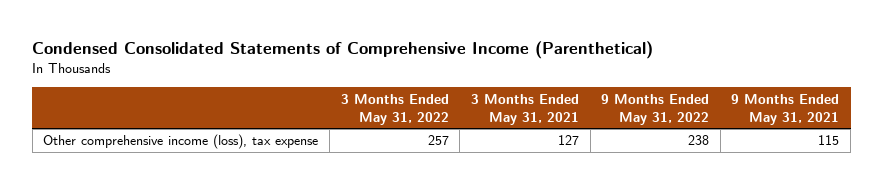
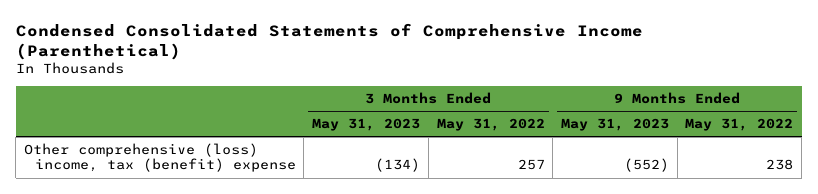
[470,93,579,125] 3 Months Ended May 31, 2021 -> none
[731,93,840,125] 9 Months Ended May 31, 2021 -> none
none -> [312,118,421,132] May 31, 2023
none -> [560,118,669,132] May 31, 2023
[43,134,319,150] Other comprehensive income (loss), tax expense -> [24,143,296,173] Other comprehensive (loss) income, tax (benefit) expense

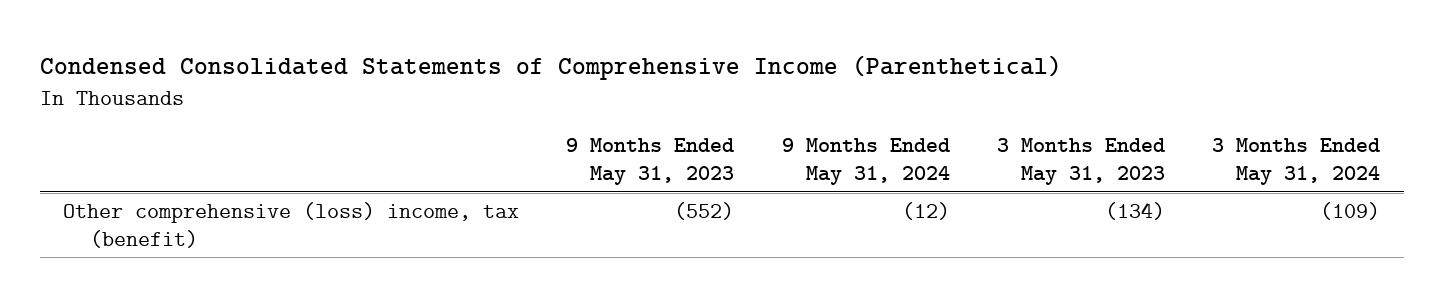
[436,118,545,132] May 31, 2022 -> none
[685,118,794,132] May 31, 2022 -> none
none -> [781,138,950,186] 9 Months Ended May 31, 2024
none -> [1212,138,1381,186] 3 Months Ended May 31, 2024
[24,143,296,173] Other comprehensive (loss) income, tax (benefit) expense -> [63,202,520,249] Other comprehensive (loss) income, tax (benefit)

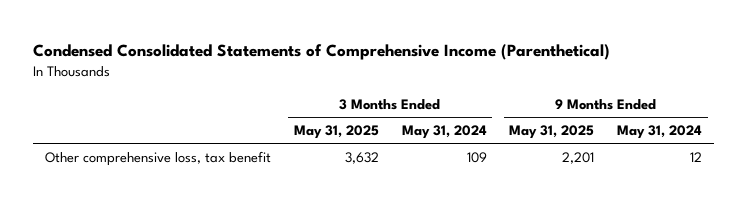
[566,138,735,186] 9 Months Ended May 31, 2023 -> none
[997,138,1166,186] 3 Months Ended May 31, 2023 -> none
none -> [293,125,379,140] May 31, 2025
none -> [509,125,595,140] May 31, 2025
[63,202,520,249] Other comprehensive (loss) income, tax (benefit) -> [44,150,271,166] Other comprehensive loss, tax benefit
[901,202,950,221] (12) -> [690,151,703,162] 12
[1320,202,1381,221] (109) -> [466,151,487,163] 109

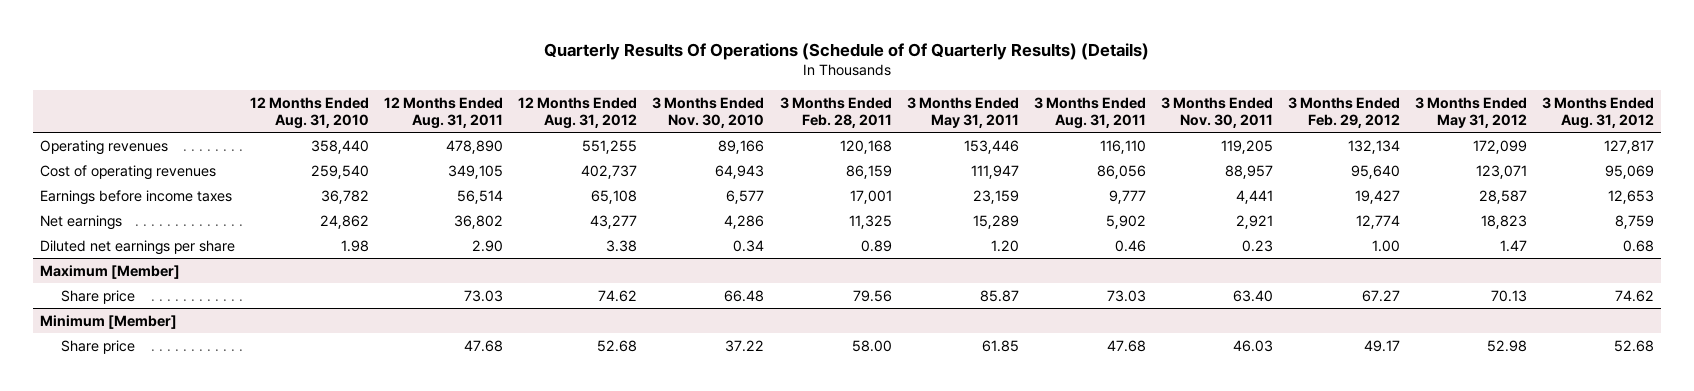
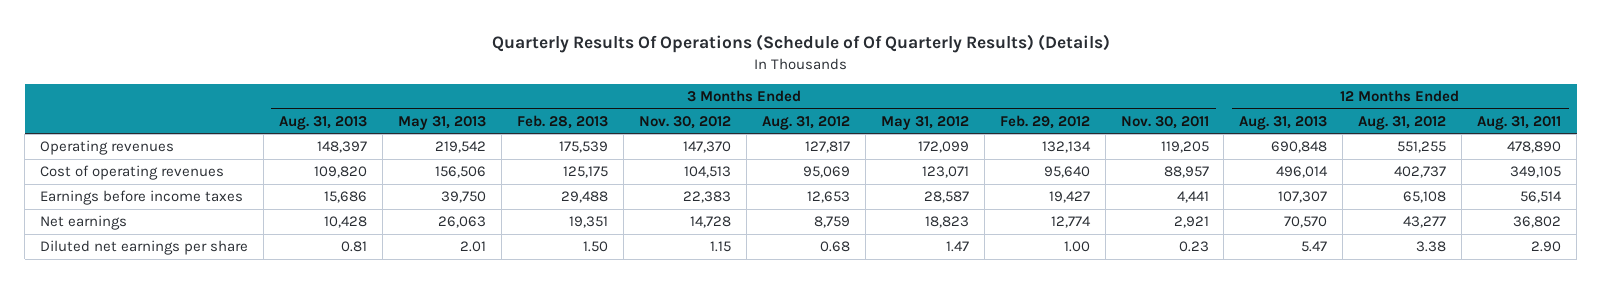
[250,96,370,130] 12 Months Ended Aug. 31, 2010 -> none
[652,96,765,129] 3 Months Ended Nov. 30, 2010 -> none
[779,96,892,129] 3 Months Ended Feb. 28, 2011 -> none
[906,96,1019,129] 3 Months Ended May 31, 2011 -> none
[1033,96,1146,130] 3 Months Ended Aug. 31, 2011 -> none
none -> [278,115,367,130] Aug. 31, 2013
none -> [397,115,486,130] May 31, 2013
none -> [516,114,608,129] Feb. 28, 2013
none -> [638,115,731,129] Nov. 30, 2012
none -> [1239,115,1328,130] Aug. 31, 2013
[40,264,181,279] Maximum [Member] -> none
[60,289,135,304] Share price -> none
[40,314,178,329] Minimum [Member] -> none
[60,339,135,354] Share price -> none

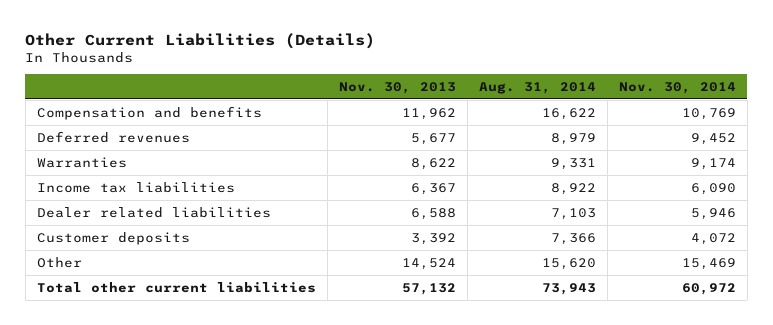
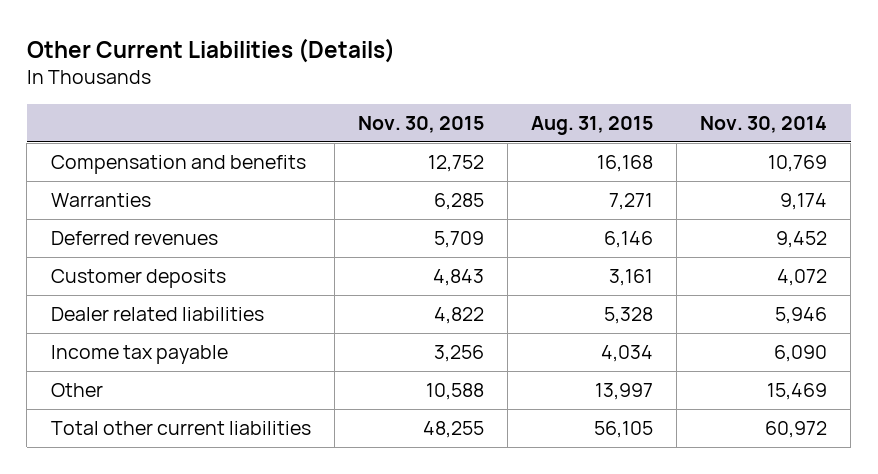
[338,82,456,95] Nov. 30, 2013 -> none
[478,82,596,95] Aug. 31, 2014 -> none
none -> [357,116,484,134] Nov. 30, 2015
none -> [530,116,653,136] Aug. 31, 2015
[36,181,235,193] Income tax liabilities -> none
[36,130,190,143] Deferred revenues -> [50,231,218,246] Deferred revenues
[36,206,271,218] Dealer related liabilities -> [50,307,264,322] Dealer related liabilities
none -> [50,345,228,365] Income tax payable

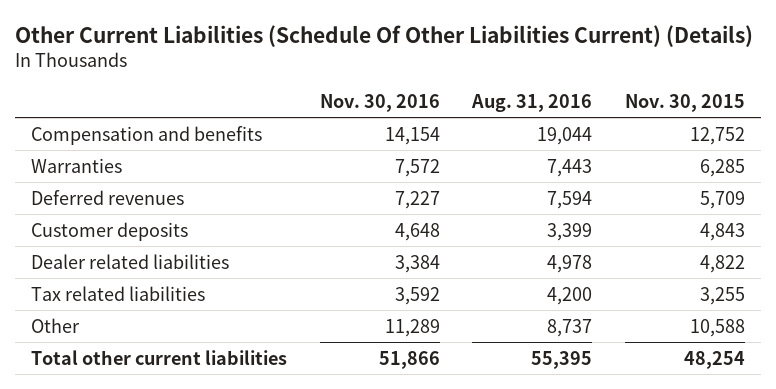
[26,37,395,63] Other Current Liabilities (Details) -> [14,24,753,47] Other Current Liabilities (Schedule Of Other Liabilities Current) (Details)
[530,116,653,136] Aug. 31, 2015 -> none
[700,116,828,134] Nov. 30, 2014 -> none
none -> [319,93,440,112] Nov. 30, 2016
none -> [471,93,593,112] Aug. 31, 2016
[50,345,228,365] Income tax payable -> none
none -> [30,285,205,301] Tax related liabilities
[422,421,484,439] 48,255 -> [683,350,745,369] 48,254

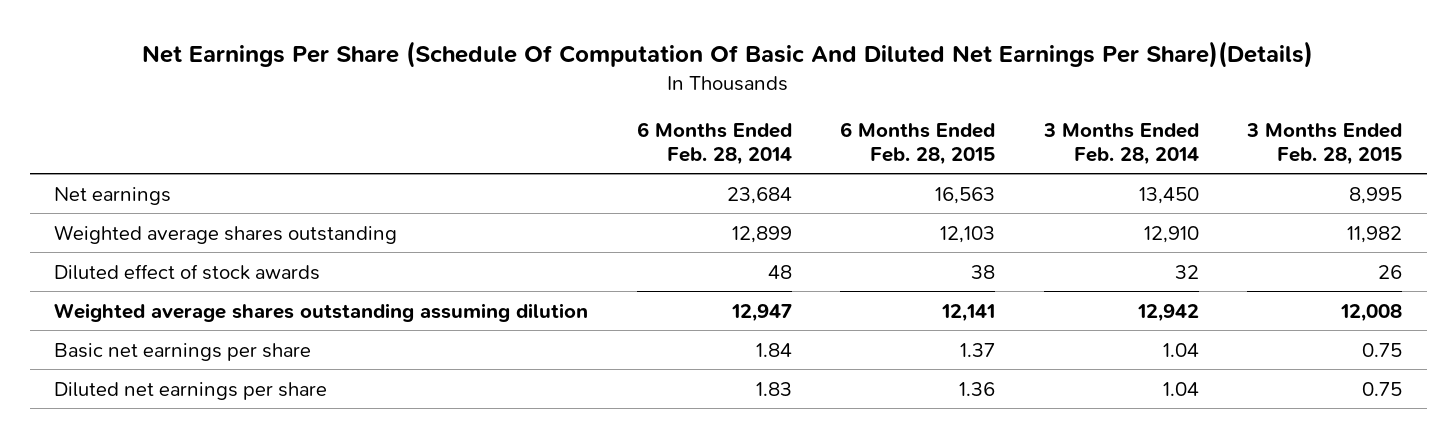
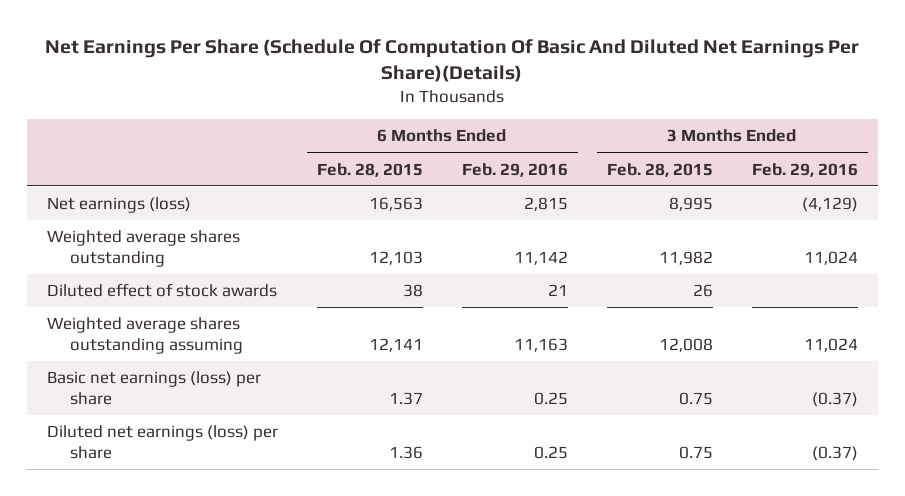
[636,122,792,165] 6 Months Ended Feb. 28, 2014 -> none
[1042,123,1199,165] 3 Months Ended Feb. 28, 2014 -> none
none -> [461,162,568,177] Feb. 29, 2016
none -> [752,162,859,177] Feb. 29, 2016
[54,186,172,205] Net earnings -> [46,197,191,214] Net earnings (loss)
[54,302,589,322] Weighted average shares outstanding assuming dilution -> [46,317,244,354] Weighted average shares outstanding assuming
[54,342,312,361] Basic net earnings per share -> [46,371,261,405] Basic net earnings (loss) per share
[54,381,328,400] Diluted net earnings per share -> [46,425,278,459] Diluted net earnings (loss) per share

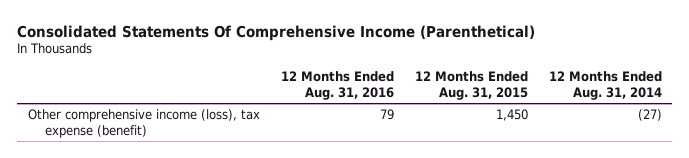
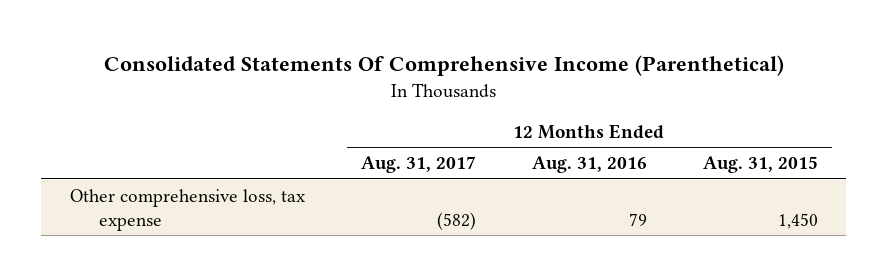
[548,71,662,100] 12 Months Ended Aug. 31, 2014 -> none
none -> [360,156,476,174] Aug. 31, 2017
[27,109,260,138] Other comprehensive income (loss), tax expense (benefit) -> [69,188,306,231] Other comprehensive loss, tax expense

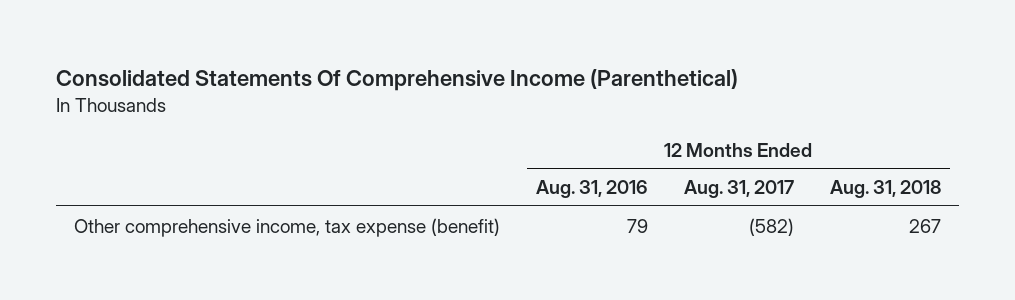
[702,156,818,174] Aug. 31, 2015 -> none
none -> [829,180,941,199] Aug. 31, 2018
[69,188,306,231] Other comprehensive loss, tax expense -> [73,217,500,237] Other comprehensive income, tax expense (benefit)

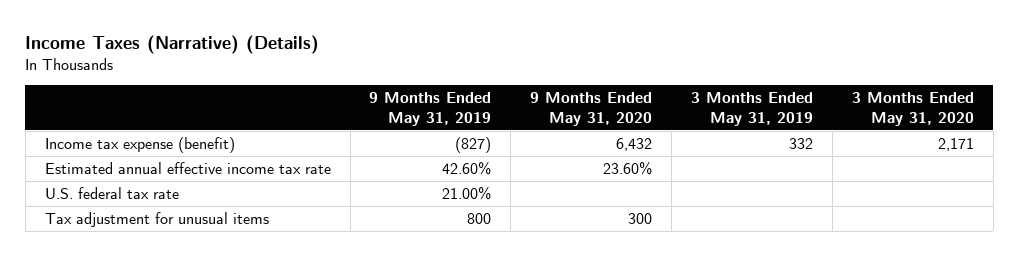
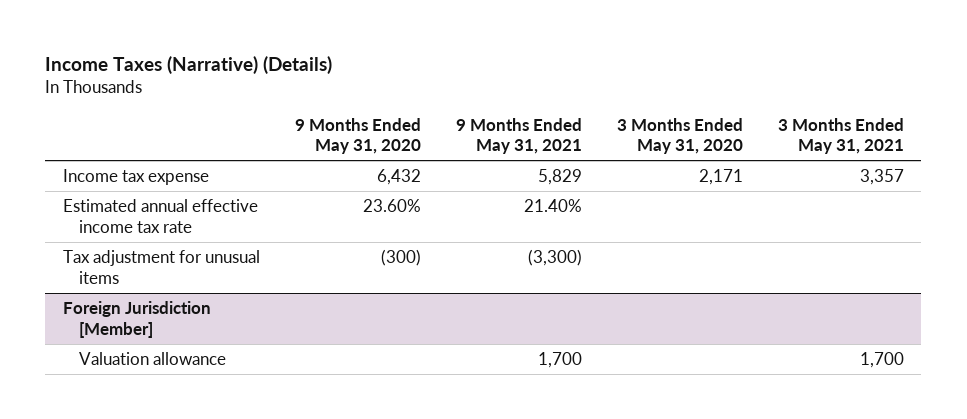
[369,91,492,126] 9 Months Ended May 31, 2019 -> none
[690,91,813,126] 3 Months Ended May 31, 2019 -> none
none -> [455,117,582,155] 9 Months Ended May 31, 2021
none -> [777,117,904,155] 3 Months Ended May 31, 2021
[44,136,235,153] Income tax expense (benefit) -> [62,169,209,186] Income tax expense
[44,186,179,199] U.S. federal tax rate -> none
[628,212,653,224] 300 -> [380,249,421,267] (300)
none -> [62,301,211,338] Foreign Jurisdiction [Member]
none -> [78,352,226,366] Valuation allowance

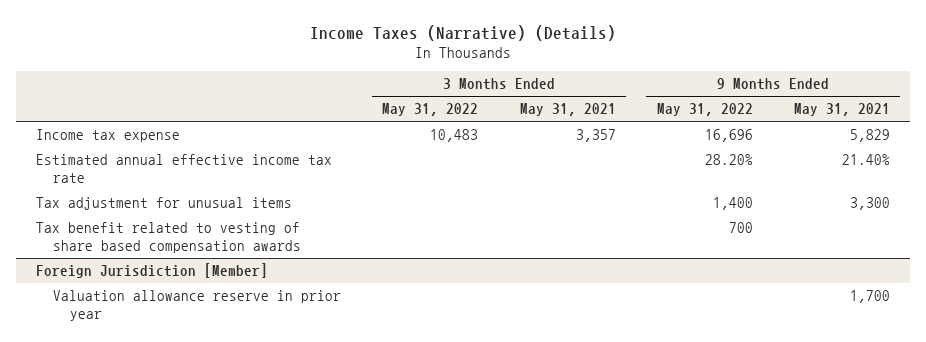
[294,117,421,155] 9 Months Ended May 31, 2020 -> none
[616,117,743,155] 3 Months Ended May 31, 2020 -> none
none -> [382,103,479,117] May 31, 2022
none -> [656,103,753,117] May 31, 2022
[527,249,582,267] (3,300) -> [849,197,890,211] 3,300
none -> [36,222,302,254] Tax benefit related to vesting of share based compensation awards
[78,352,226,366] Valuation allowance -> none
none -> [53,290,342,322] Valuation allowance reserve in prior year

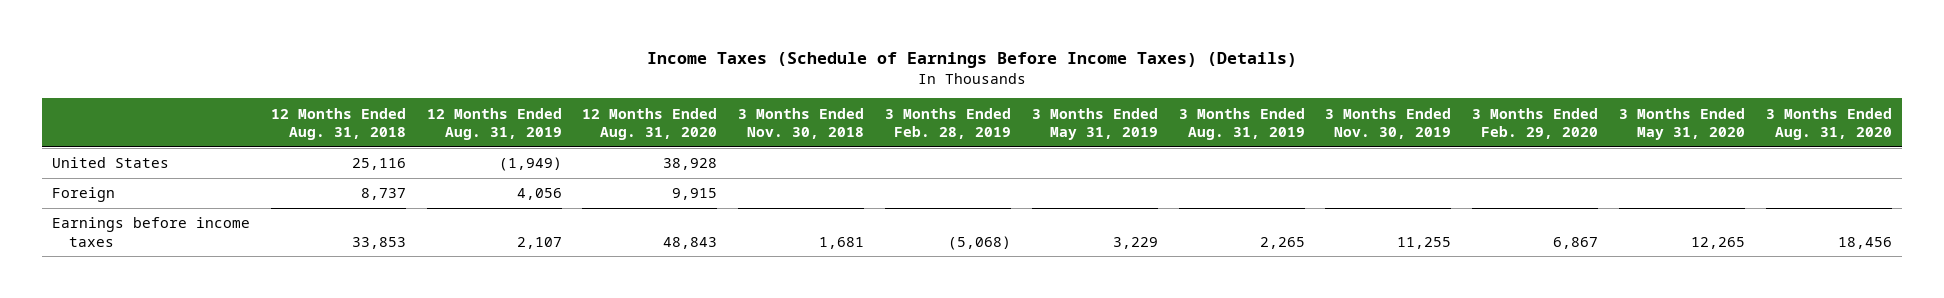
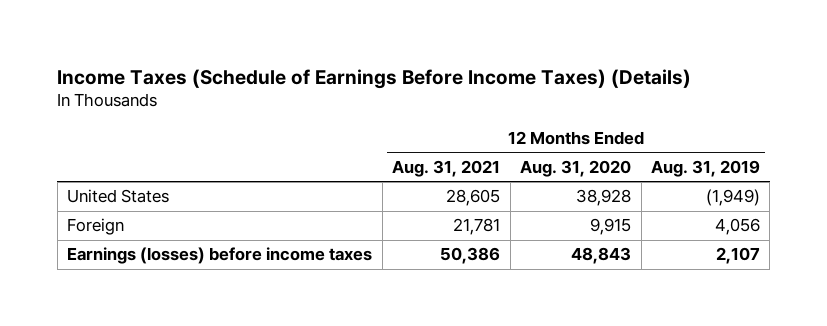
[270,107,406,140] 12 Months Ended Aug. 31, 2018 -> none
[738,107,865,139] 3 Months Ended Nov. 30, 2018 -> none
[884,107,1011,139] 3 Months Ended Feb. 28, 2019 -> none
[1031,107,1158,140] 3 Months Ended May 31, 2019 -> none
[1178,107,1305,140] 3 Months Ended Aug. 31, 2019 -> none
[1325,107,1452,139] 3 Months Ended Nov. 30, 2019 -> none
[1472,107,1599,139] 3 Months Ended Feb. 29, 2020 -> none
[1618,107,1745,140] 3 Months Ended May 31, 2020 -> none
[1765,107,1892,140] 3 Months Ended Aug. 31, 2020 -> none
none -> [392,159,501,177] Aug. 31, 2021
[52,217,251,247] Earnings before income taxes -> [67,247,373,265] Earnings (losses) before income taxes

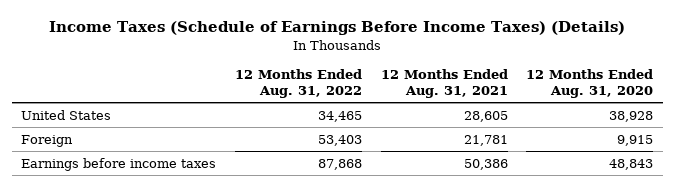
[651,159,761,177] Aug. 31, 2019 -> none
none -> [235,68,363,99] 12 Months Ended Aug. 31, 2022
[67,247,373,265] Earnings (losses) before income taxes -> [21,157,217,171] Earnings before income taxes

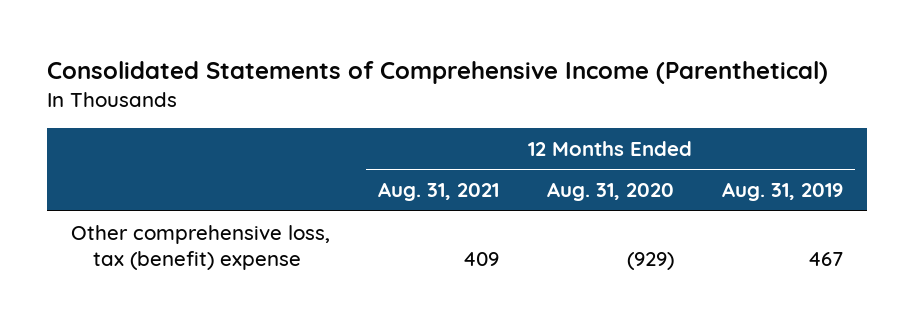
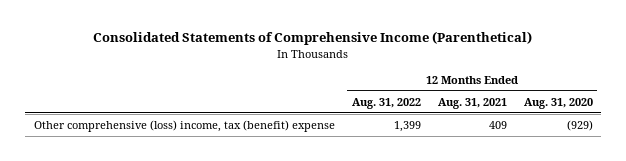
[721,182,843,202] Aug. 31, 2019 -> none
none -> [351,97,421,109] Aug. 31, 2022
[70,225,330,271] Other comprehensive loss, tax (benefit) expense -> [33,120,335,133] Other comprehensive (loss) income, tax (benefit) expense

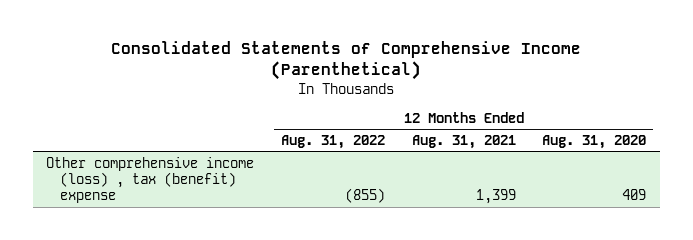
[33,120,335,133] Other comprehensive (loss) income, tax (benefit) expense -> [46,156,255,204] Other comprehensive income (loss) , tax (benefit) expense
[393,121,421,133] 1,399 -> [344,188,385,204] (855)
[488,121,507,130] 409 -> [475,189,516,205] 1,399
[566,120,593,132] (929) -> [622,189,647,201] 409

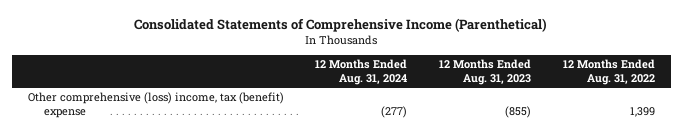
[411,135,516,150] Aug. 31, 2021 -> none
[542,135,647,150] Aug. 31, 2020 -> none
none -> [315,58,408,86] 12 Months Ended Aug. 31, 2024
none -> [439,58,532,86] 12 Months Ended Aug. 31, 2023
[46,156,255,204] Other comprehensive income (loss) , tax (benefit) expense -> [27,91,284,119] Other comprehensive (loss) income, tax (benefit) expense
[344,188,385,204] (855) -> [630,107,656,118] 1,399

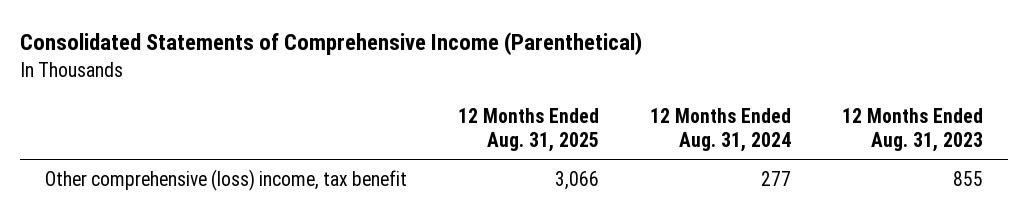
[563,58,656,86] 12 Months Ended Aug. 31, 2022 -> none
none -> [458,107,600,152] 12 Months Ended Aug. 31, 2025
[27,91,284,119] Other comprehensive (loss) income, tax (benefit) expense -> [45,169,408,192] Other comprehensive (loss) income, tax benefit
[381,106,408,119] (277) -> [760,171,791,187] 277
[505,106,532,119] (855) -> [952,171,983,187] 855

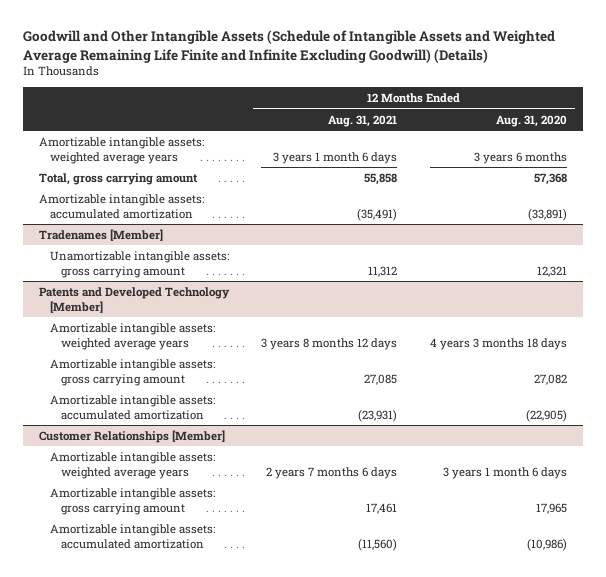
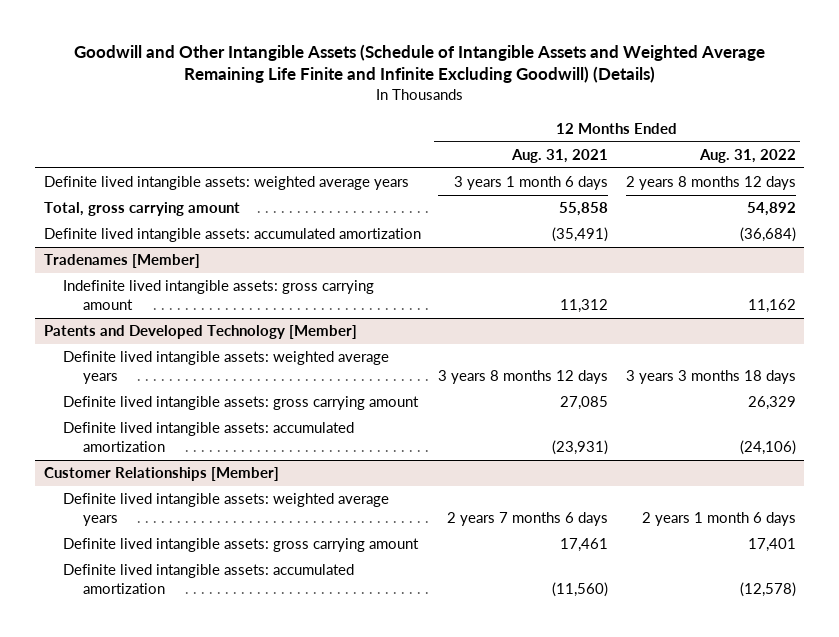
[495,114,567,127] Aug. 31, 2020 -> none
none -> [698,148,796,163] Aug. 31, 2022
[39,136,205,164] Amortizable intangible assets: weighted average years -> [43,176,409,191] Definite lived intangible assets: weighted average years
[39,193,205,219] Amortizable intangible assets: accumulated amortization -> [43,228,421,243] Definite lived intangible assets: accumulated amortization
[49,250,229,278] Unamortizable intangible assets: gross carrying amount -> [63,280,375,310] Indefinite lived intangible assets: gross carrying amount
[49,322,215,350] Amortizable intangible assets: weighted average years -> [63,351,390,384] Definite lived intangible assets: weighted average years
[49,358,215,386] Amortizable intangible assets: gross carrying amount -> [63,396,420,411] Definite lived intangible assets: gross carrying amount
[49,394,215,420] Amortizable intangible assets: accumulated amortization -> [63,422,355,452] Definite lived intangible assets: accumulated amortization
[49,451,215,479] Amortizable intangible assets: weighted average years -> [63,493,390,526] Definite lived intangible assets: weighted average years
[49,487,215,515] Amortizable intangible assets: gross carrying amount -> [63,538,420,553] Definite lived intangible assets: gross carrying amount
[49,523,215,549] Amortizable intangible assets: accumulated amortization -> [63,564,355,594] Definite lived intangible assets: accumulated amortization

